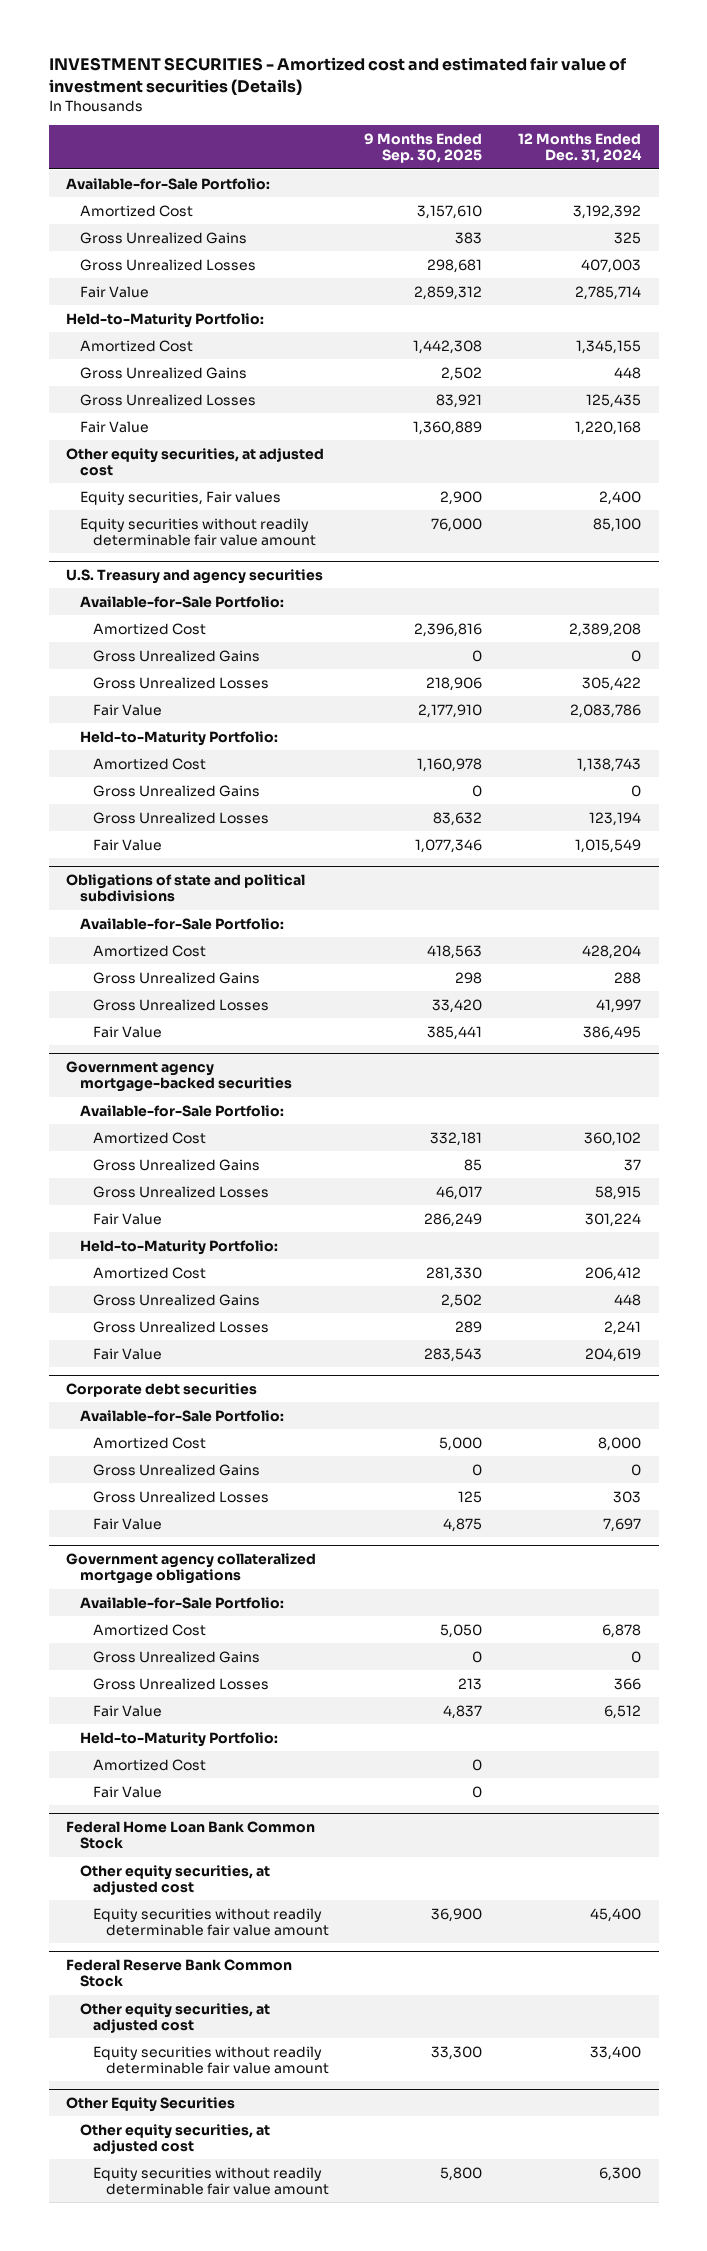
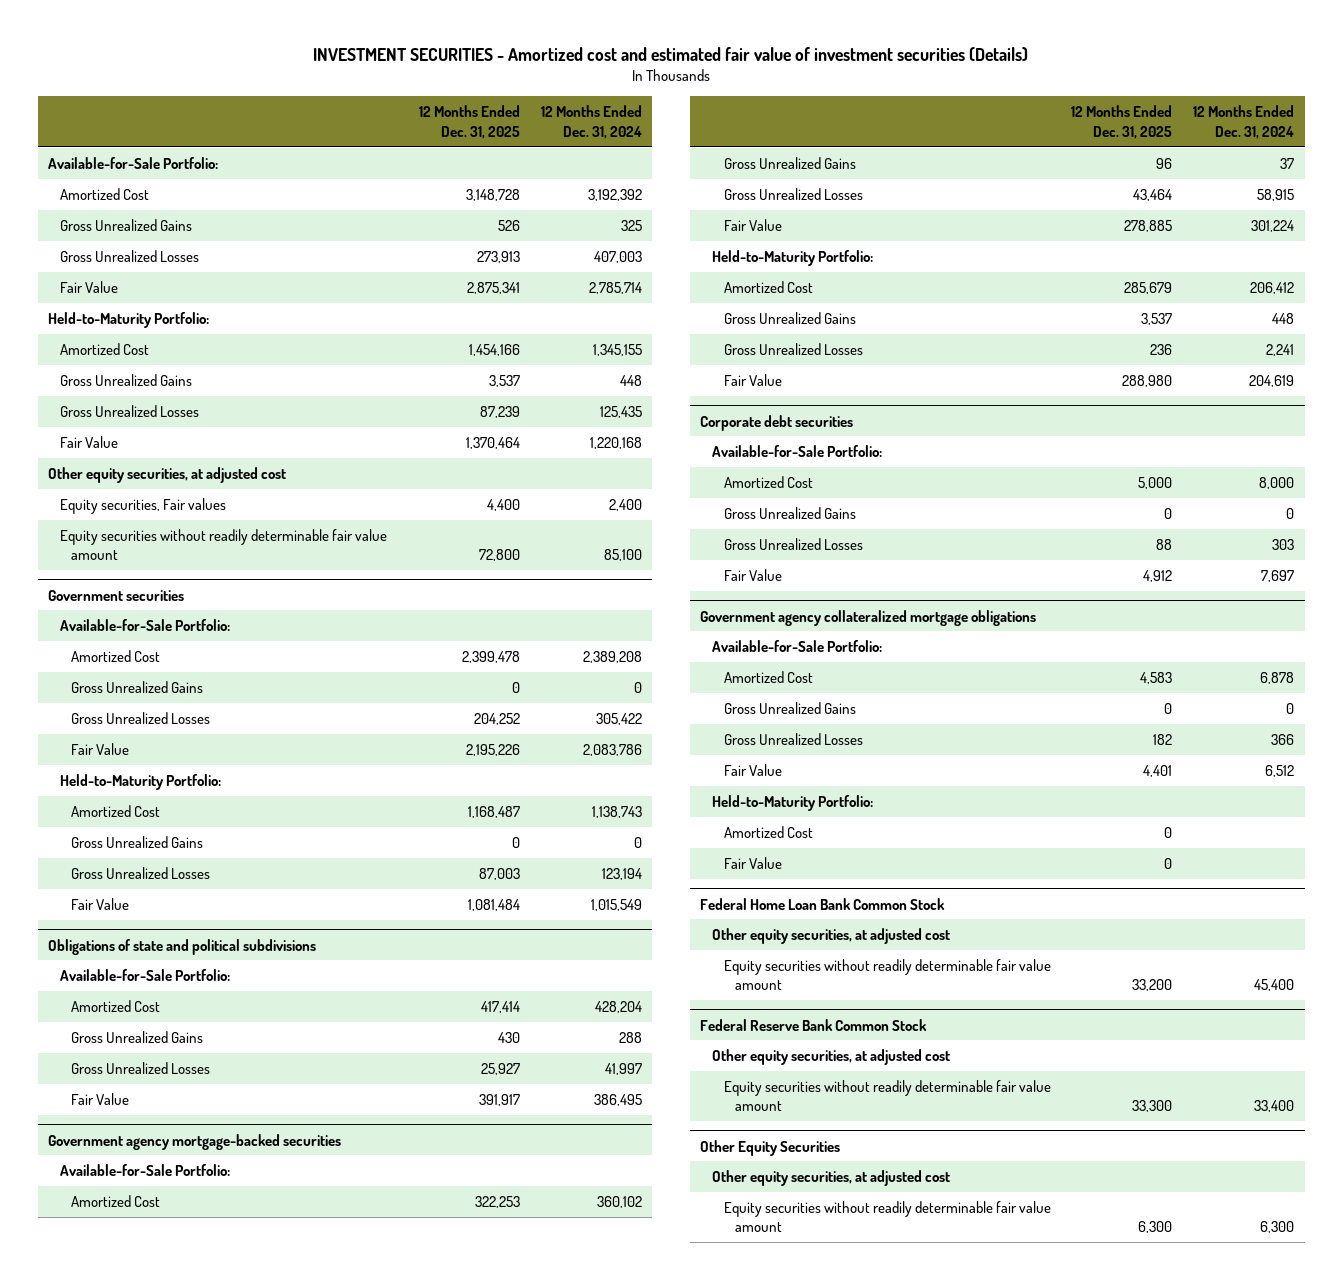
[364,132,483,164] 9 Months Ended Sep. 30, 2025 -> none
none -> [419,105,521,139] 12 Months Ended Dec. 31, 2025
[66,568,324,584] U.S. Treasury and agency securities -> [48,589,185,601] Government securities

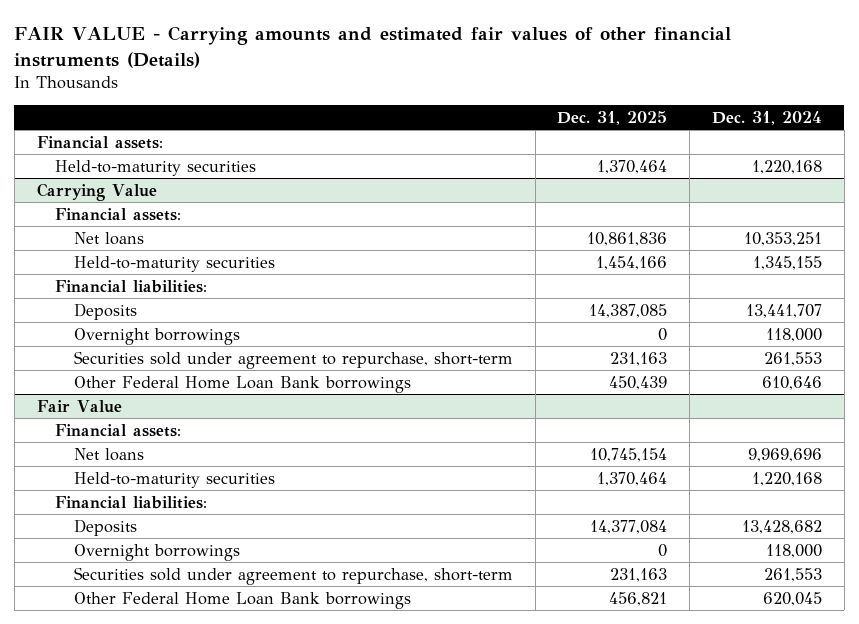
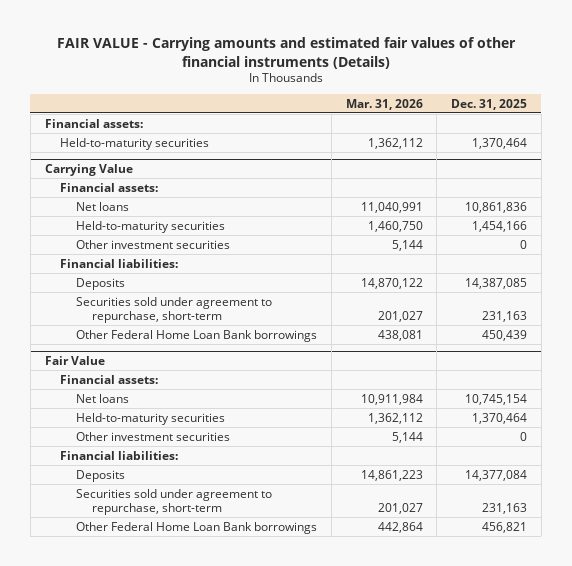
[711,110,822,125] Dec. 31, 2024 -> none
none -> [345,98,423,110] Mar. 31, 2026
none -> [76,239,231,249] Other investment securities
[73,327,240,345] Overnight borrowings -> none
none -> [76,431,231,441] Other investment securities
[73,543,240,561] Overnight borrowings -> none

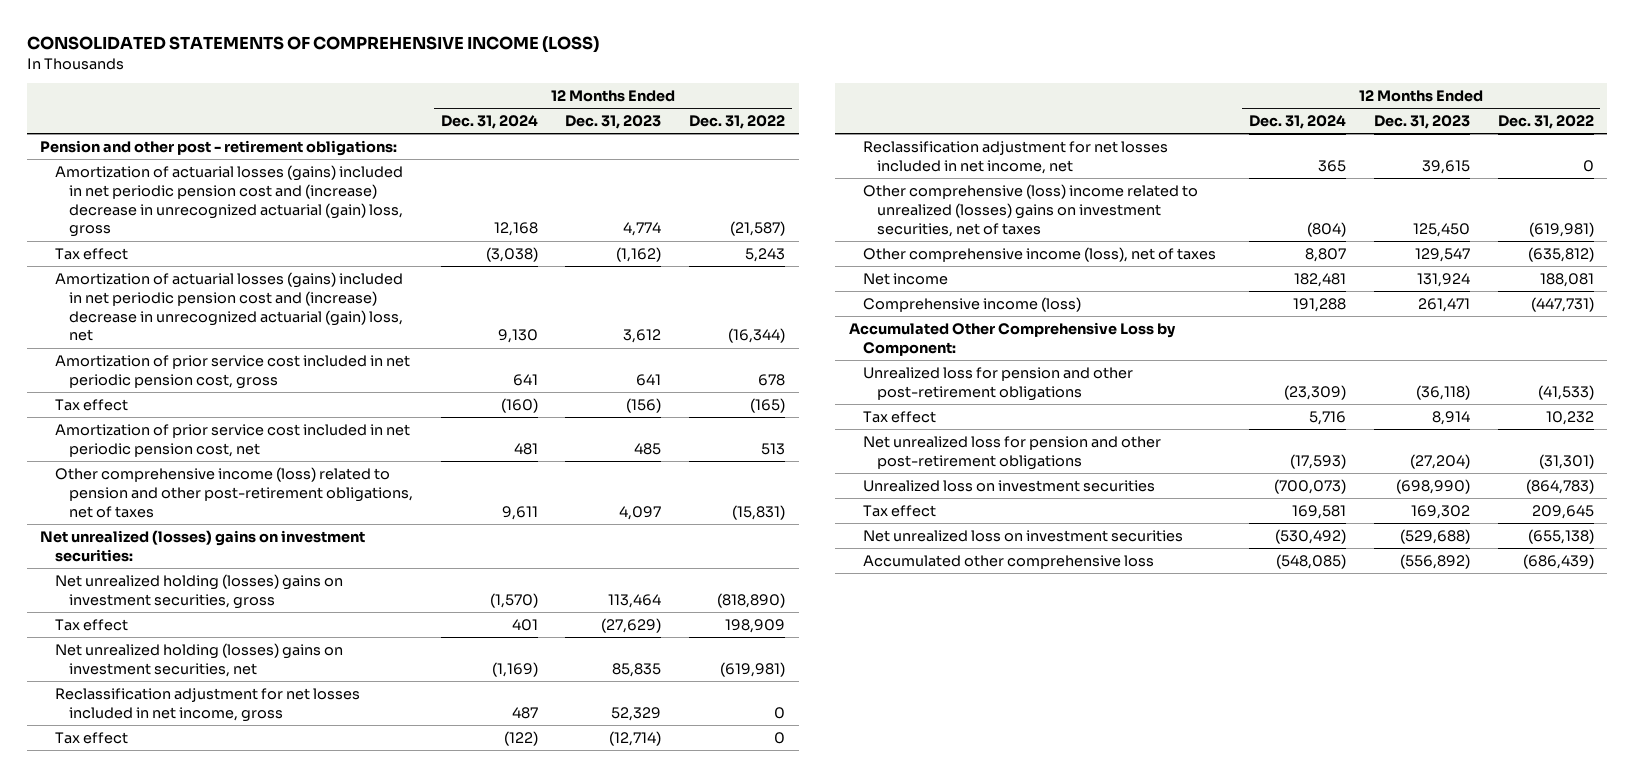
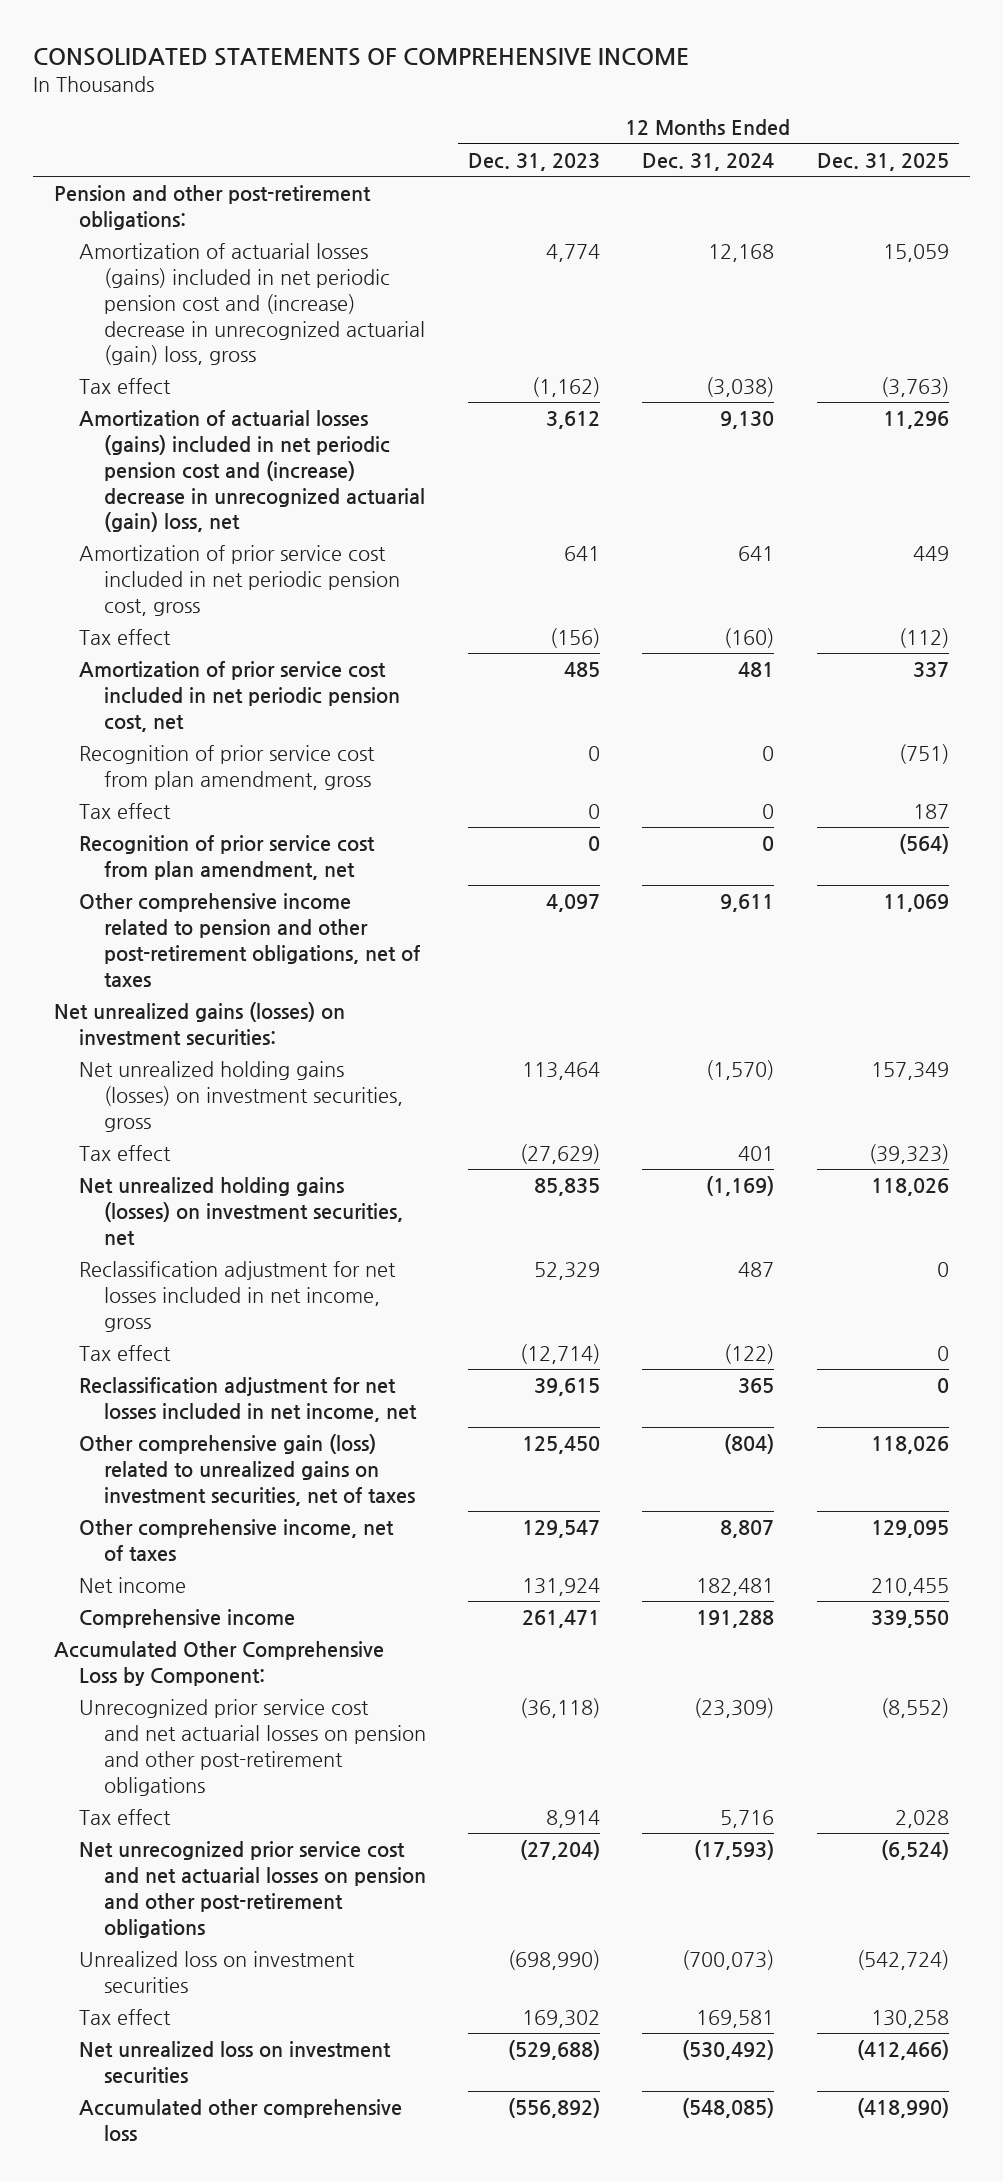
[26,36,599,54] CONSOLIDATED STATEMENTS OF COMPREHENSIVE INCOME (LOSS) -> [32,47,689,66] CONSOLIDATED STATEMENTS OF COMPREHENSIVE INCOME
[688,114,785,129] Dec. 31, 2022 -> none
none -> [816,152,949,171] Dec. 31, 2025
[40,139,398,156] Pension and other post - retirement obligations: -> [53,185,371,231] Pension and other post-retirement obligations:
none -> [78,745,375,791] Recognition of prior service cost from plan amendment, gross
none -> [78,803,171,820] Tax effect
none -> [78,835,375,881] Recognition of prior service cost from plan amendment, net
[54,466,413,518] Other comprehensive income (loss) related to pension and other post-retirement obligations, net of taxes -> [78,893,420,987] Other comprehensive income related to pension and other post-retirement obligations, net of taxes
[40,529,366,562] Net unrealized (losses) gains on investment securities: -> [53,1002,345,1047] Net unrealized gains (losses) on investment securities:
[54,573,343,609] Net unrealized holding (losses) gains on investment securities, gross -> [78,1061,403,1132] Net unrealized holding gains (losses) on investment securities, gross
[54,642,343,677] Net unrealized holding (losses) gains on investment securities, net -> [78,1177,403,1245] Net unrealized holding gains (losses) on investment securities, net
[863,183,1199,237] Other comprehensive (loss) income related to unrealized (losses) gains on investment securities, net of taxes -> [78,1434,415,1506] Other comprehensive gain (loss) related to unrealized gains on investment securities, net of taxes
[863,246,1217,262] Other comprehensive income (loss), net of taxes -> [78,1519,394,1562] Other comprehensive income, net of taxes
[863,296,1082,312] Comprehensive income (loss) -> [78,1609,295,1629] Comprehensive income
[863,366,1134,401] Unrealized loss for pension and other post-retirement obligations -> [78,1699,426,1796] Unrecognized prior service cost and net actuarial losses on pension and other post-retirement obligations
[863,435,1162,470] Net unrealized loss for pension and other post-retirement obligations -> [78,1841,426,1938] Net unrecognized prior service cost and net actuarial losses on pension and other post-retirement obligations

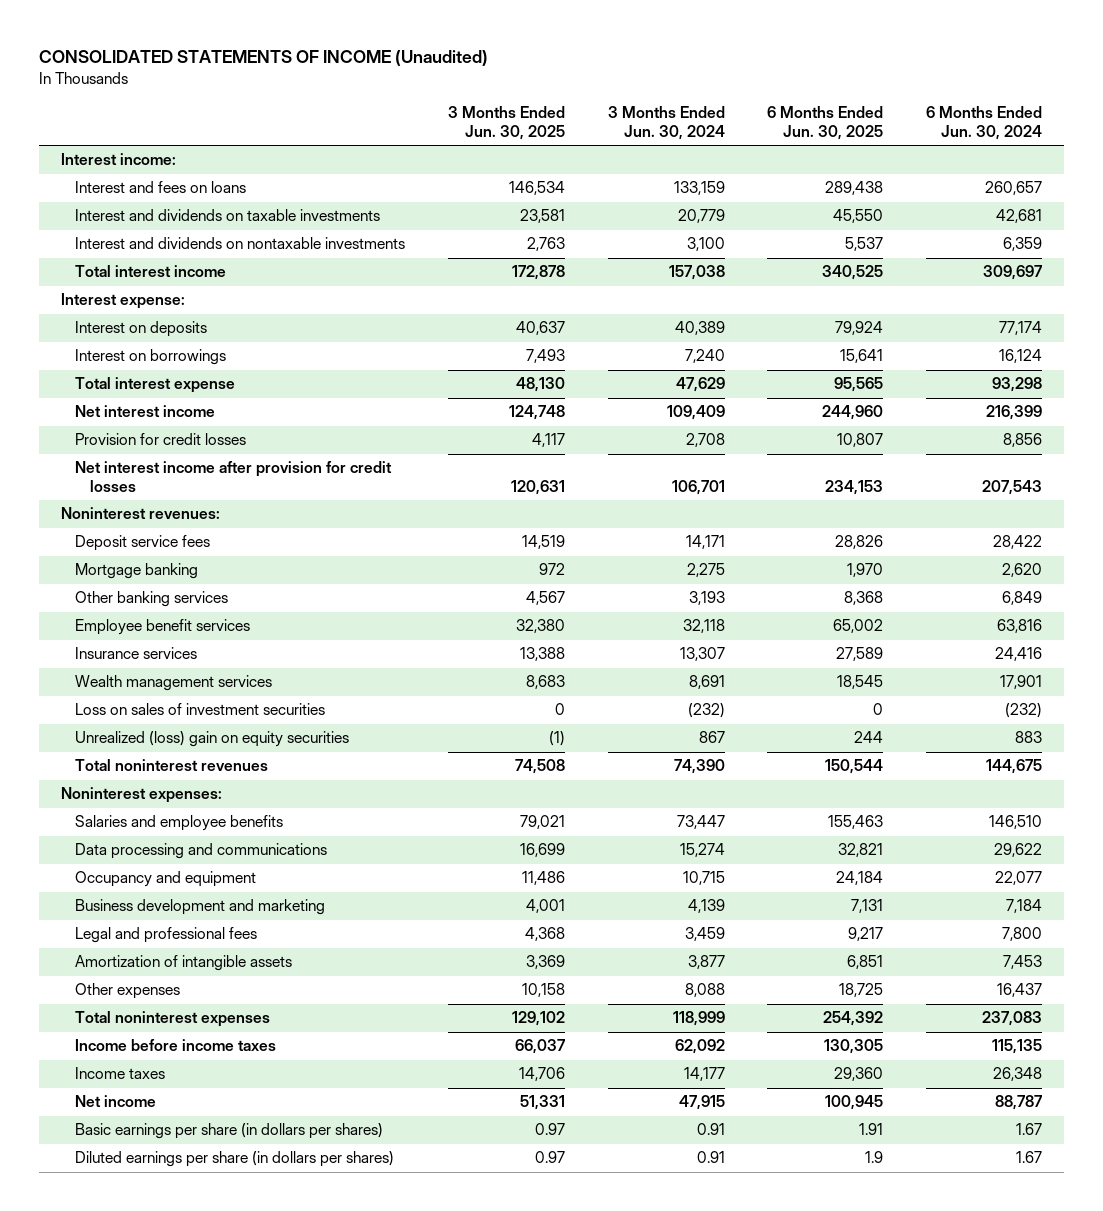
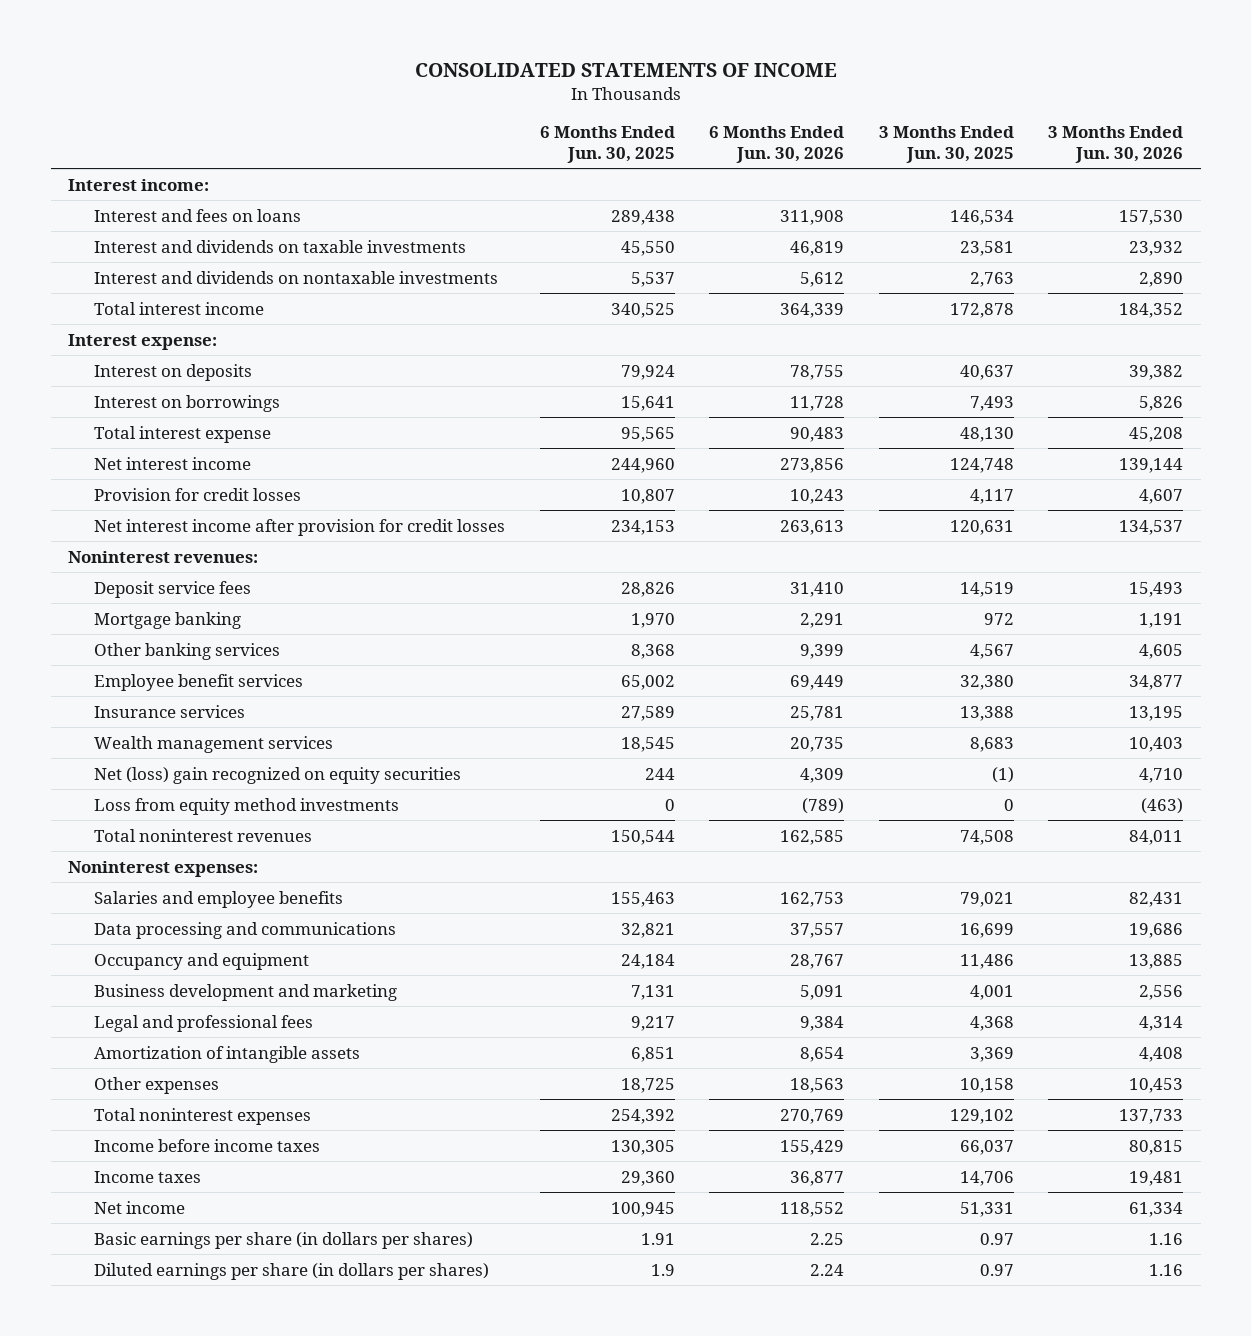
[39,50,489,67] CONSOLIDATED STATEMENTS OF INCOME (Unaudited) -> [414,62,837,77] CONSOLIDATED STATEMENTS OF INCOME
[607,106,725,140] 3 Months Ended Jun. 30, 2024 -> none
[926,106,1043,140] 6 Months Ended Jun. 30, 2024 -> none
none -> [709,126,845,163] 6 Months Ended Jun. 30, 2026
none -> [1048,126,1184,163] 3 Months Ended Jun. 30, 2026
[75,703,326,716] Loss on sales of investment securities -> none
[75,731,350,748] Unrealized (loss) gain on equity securities -> [94,766,462,784] Net (loss) gain recognized on equity securities
none -> [94,797,400,815] Loss from equity method investments

